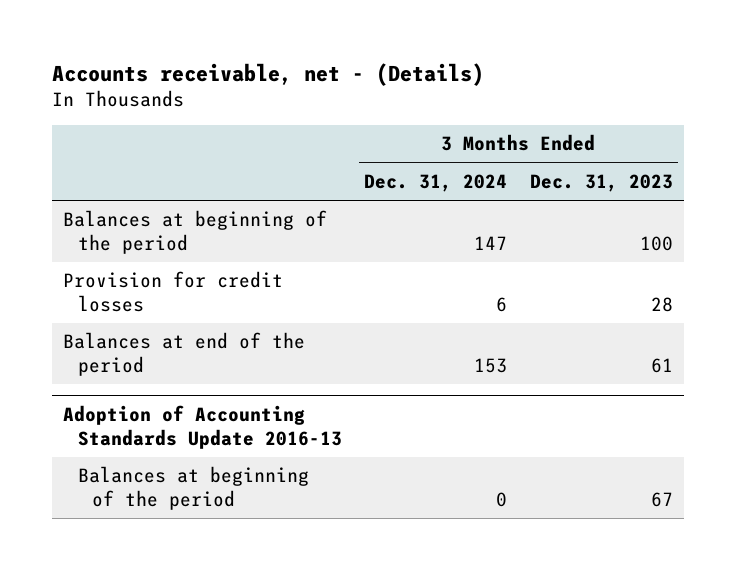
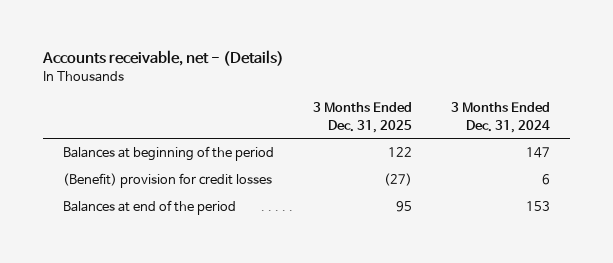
[529,173,673,192] Dec. 31, 2023 -> none
none -> [313,102,413,133] 3 Months Ended Dec. 31, 2025
[62,271,283,313] Provision for credit losses -> [62,173,272,189] (Benefit) provision for credit losses
[62,405,342,449] Adoption of Accounting Standards Update 2016-13 -> none
[77,466,309,511] Balances at beginning of the period -> none

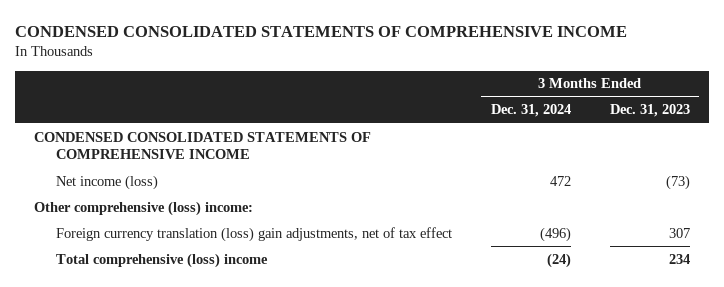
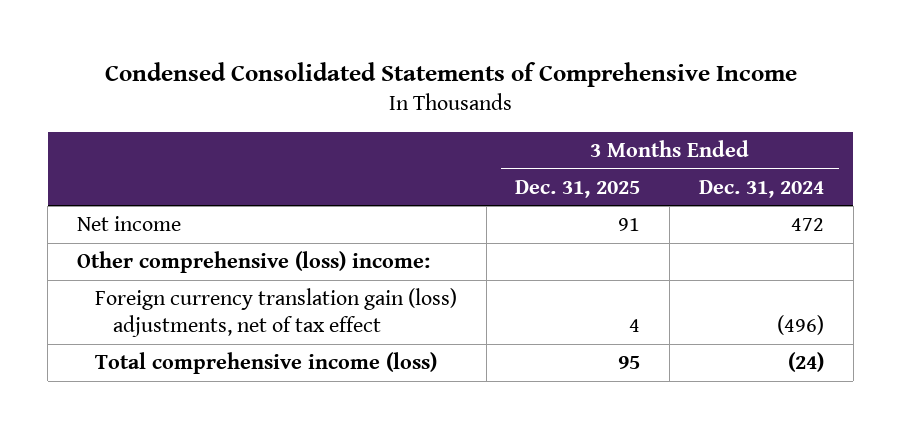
[14,25,627,37] CONDENSED CONSOLIDATED STATEMENTS OF COMPREHENSIVE INCOME -> [104,62,797,88] Condensed Consolidated Statements of Comprehensive Income
[609,104,690,118] Dec. 31, 2023 -> none
none -> [515,179,641,198] Dec. 31, 2025
[34,131,372,160] CONDENSED CONSOLIDATED STATEMENTS OF COMPREHENSIVE INCOME -> none
[56,174,159,190] Net income (loss) -> [77,216,182,232] Net income
[56,226,453,242] Foreign currency translation (loss) gain adjustments, net of tax effect -> [94,288,457,338] Foreign currency translation gain (loss) adjustments, net of tax effect
[56,252,269,268] Total comprehensive (loss) income -> [94,352,437,375] Total comprehensive income (loss)

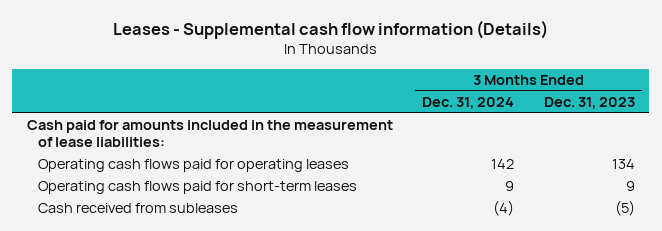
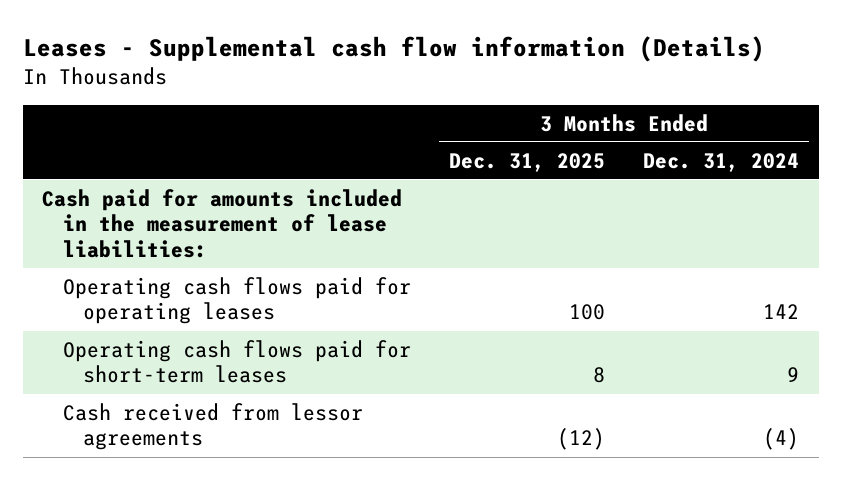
[543,96,635,109] Dec. 31, 2023 -> none
none -> [449,152,606,172] Dec. 31, 2025
[38,203,239,214] Cash received from subleases -> [62,402,363,451] Cash received from lessor agreements

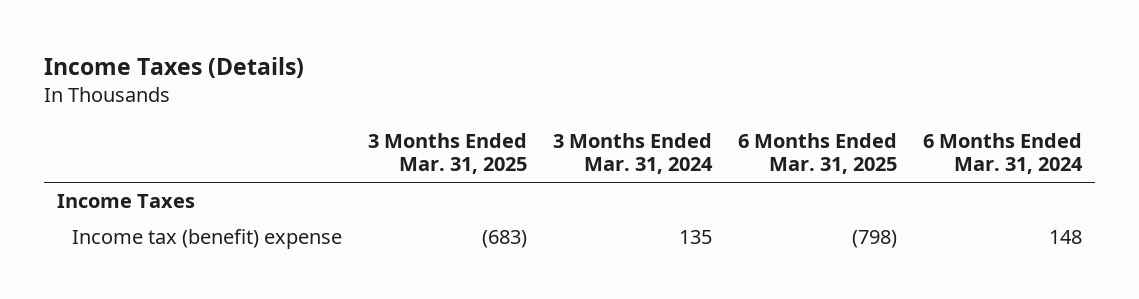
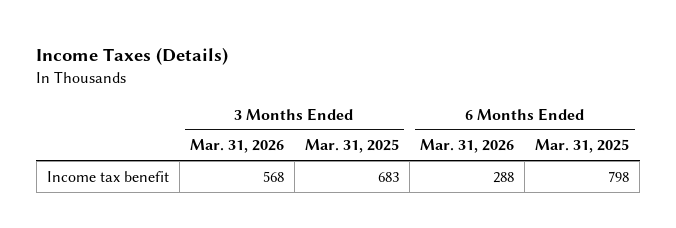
[552,132,713,175] 3 Months Ended Mar. 31, 2024 -> none
[922,132,1083,175] 6 Months Ended Mar. 31, 2024 -> none
none -> [189,139,284,154] Mar. 31, 2026
none -> [420,139,515,154] Mar. 31, 2026
[56,194,195,209] Income Taxes -> none
[71,229,342,250] Income tax (benefit) expense -> [46,170,169,182] Income tax benefit
[481,230,527,249] (683) -> [378,171,400,182] 683
[851,230,897,249] (798) -> [608,170,630,182] 798

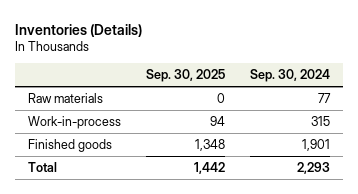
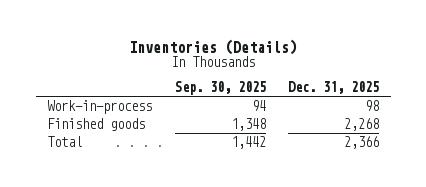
[250,69,331,83] Sep. 30, 2024 -> none
none -> [288,81,380,95] Dec. 31, 2025
[28,93,104,104] Raw materials -> none

